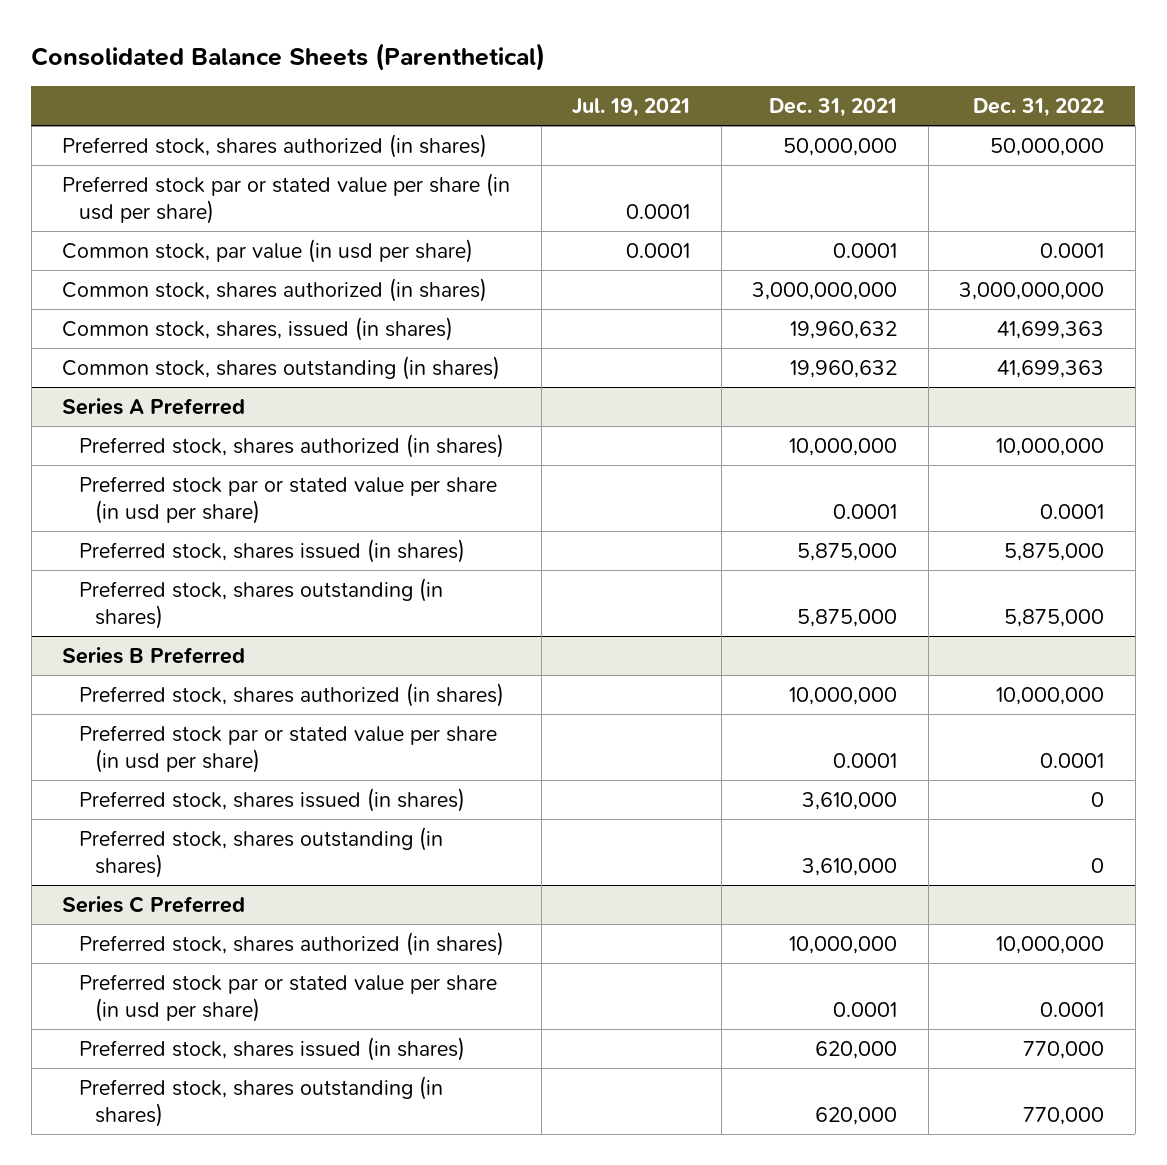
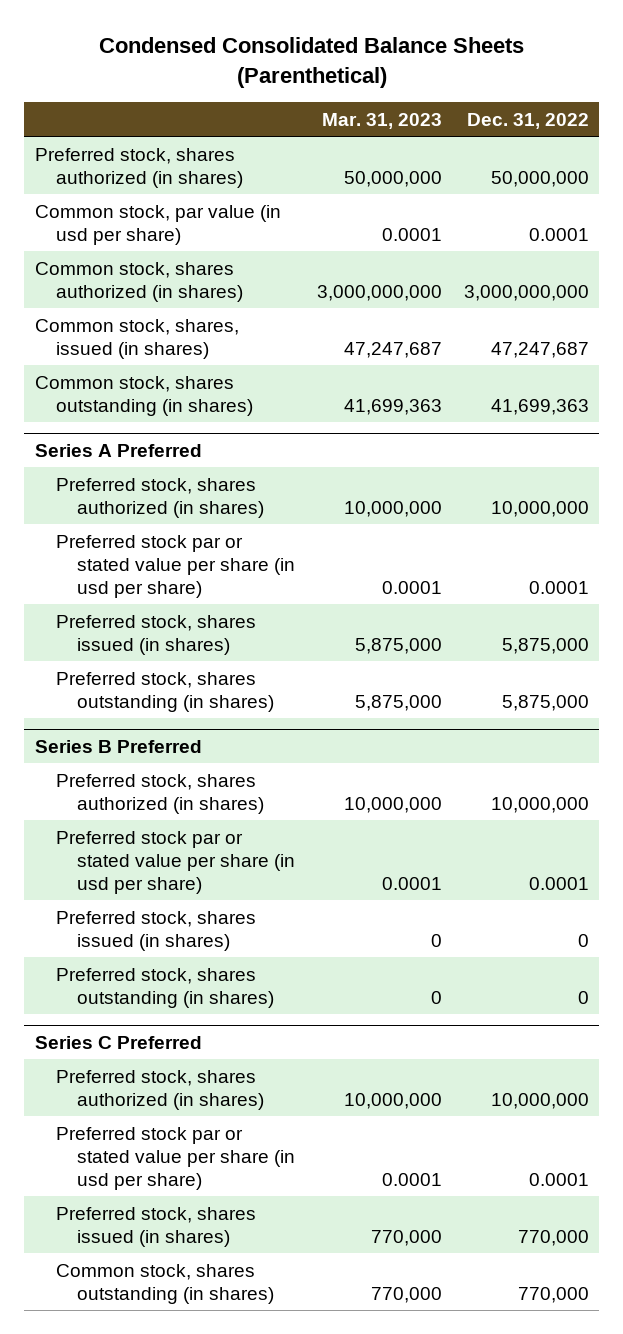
[31,42,546,71] Consolidated Balance Sheets (Parenthetical) -> [98,37,524,88] Condensed Consolidated Balance Sheets (Parenthetical)
[572,98,691,118] Jul. 19, 2021 -> none
[769,98,898,118] Dec. 31, 2021 -> none
none -> [321,112,442,129] Mar. 31, 2023
[62,172,511,224] Preferred stock par or stated value per share (in usd per share) -> none
[997,320,1105,339] 41,699,363 -> [490,341,589,358] 47,247,687
[78,1075,443,1127] Preferred stock, shares outstanding (in shares) -> [55,1263,274,1304] Common stock, shares outstanding (in shares)

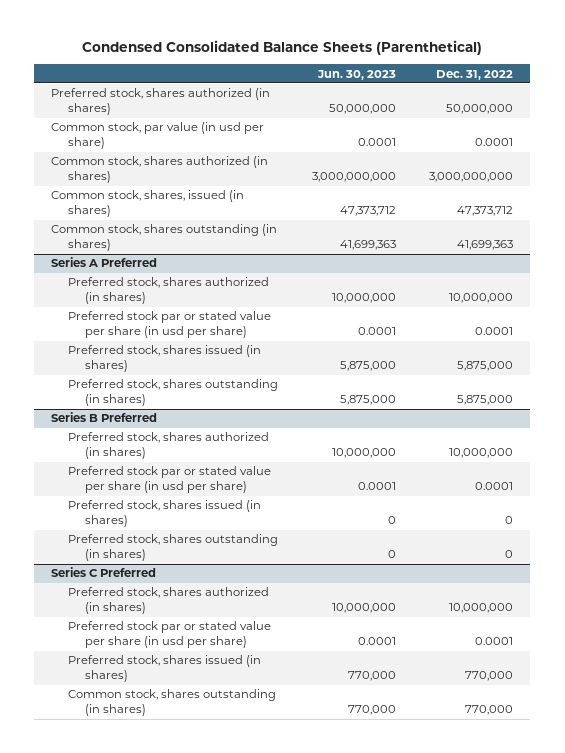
[321,112,442,129] Mar. 31, 2023 -> none
none -> [316,69,396,80] Jun. 30, 2023
[490,341,589,358] 47,247,687 -> [457,206,514,217] 47,373,712

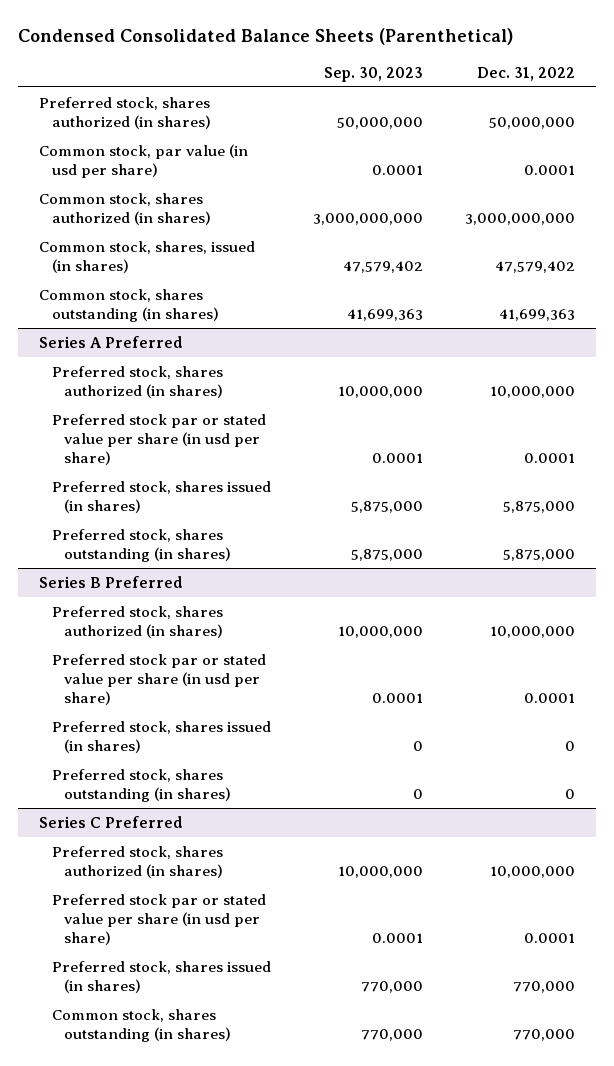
[316,69,396,80] Jun. 30, 2023 -> none
none -> [323,66,423,82] Sep. 30, 2023
[457,206,514,217] 47,373,712 -> [495,260,576,273] 47,579,402

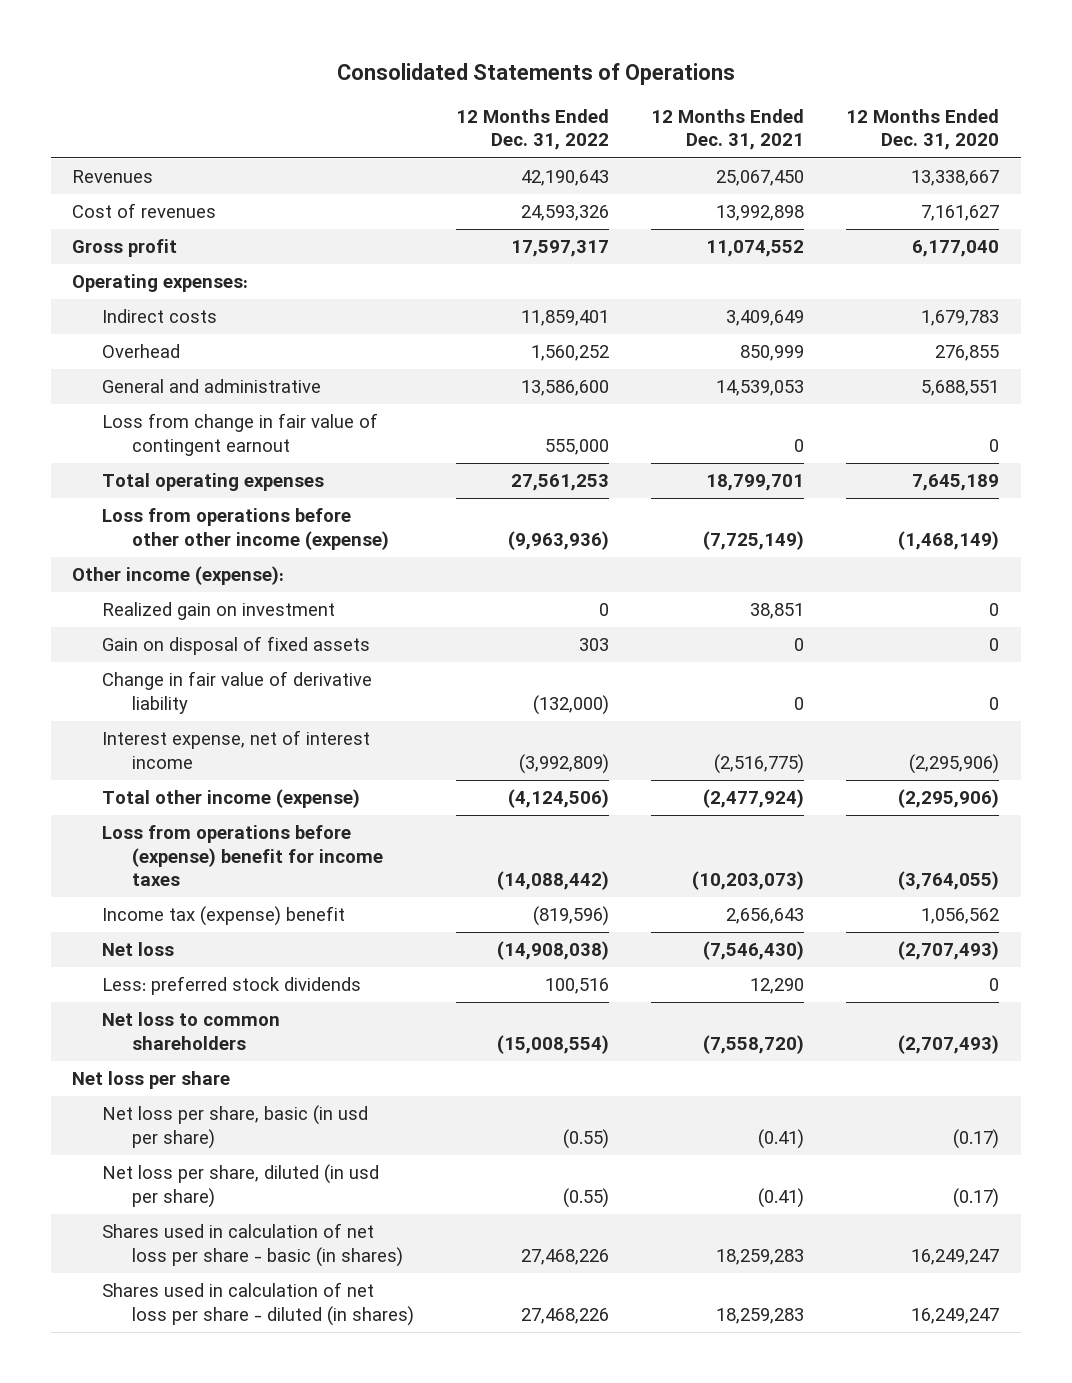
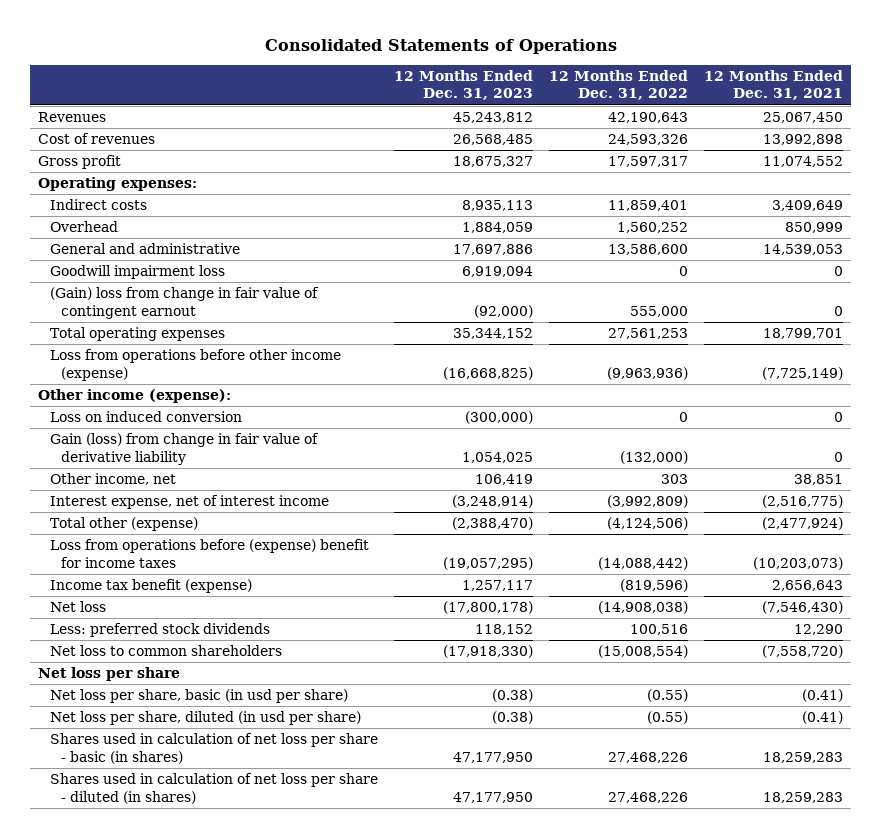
[846,108,1000,151] 12 Months Ended Dec. 31, 2020 -> none
none -> [393,69,533,101] 12 Months Ended Dec. 31, 2023
none -> [49,265,225,280] Goodwill impairment loss
[102,413,379,456] Loss from change in fair value of contingent earnout -> [49,287,319,319] (Gain) loss from change in fair value of contingent earnout
[102,508,389,550] Loss from operations before other other income (expense) -> [49,349,341,381] Loss from operations before other income (expense)
[102,602,336,621] Realized gain on investment -> none
[102,636,371,656] Gain on disposal of fixed assets -> none
none -> [49,411,242,423] Loss on induced conversion
[102,671,373,714] Change in fair value of derivative liability -> [49,433,319,465] Gain (loss) from change in fair value of derivative liability
none -> [49,473,176,486] Other income, net
[102,789,361,809] Total other income (expense) -> [49,517,198,532] Total other (expense)
[102,906,346,927] Income tax (expense) benefit -> [49,579,252,594] Income tax benefit (expense)

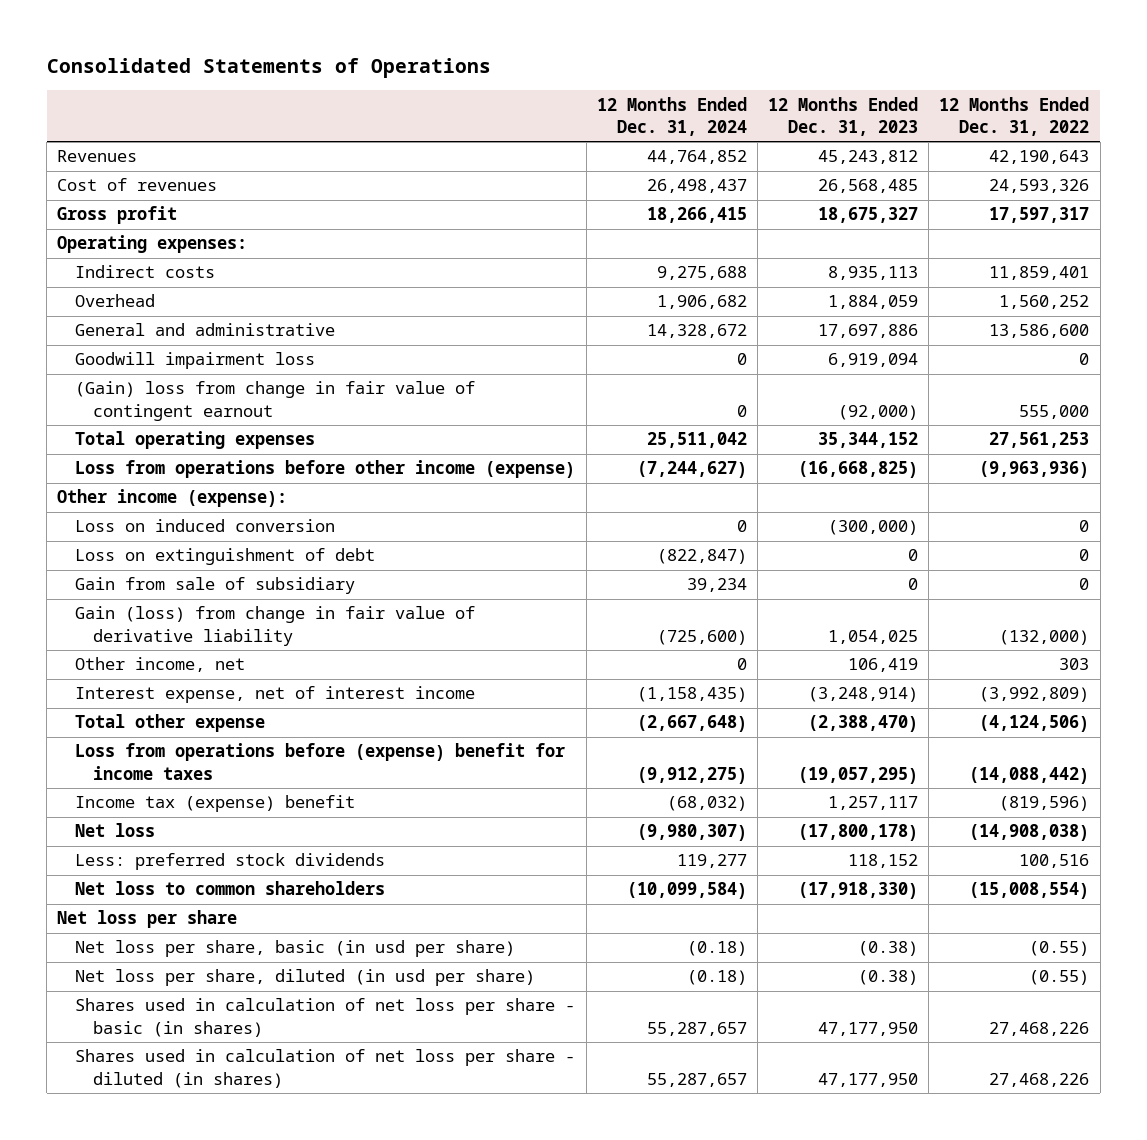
[703,69,843,101] 12 Months Ended Dec. 31, 2021 -> none
none -> [596,96,747,136] 12 Months Ended Dec. 31, 2024
none -> [75,548,376,566] Loss on extinguishment of debt
none -> [75,577,356,595] Gain from sale of subsidiary
[49,517,198,532] Total other (expense) -> [75,714,266,733] Total other expense
[49,579,252,594] Income tax benefit (expense) -> [75,795,356,813] Income tax (expense) benefit

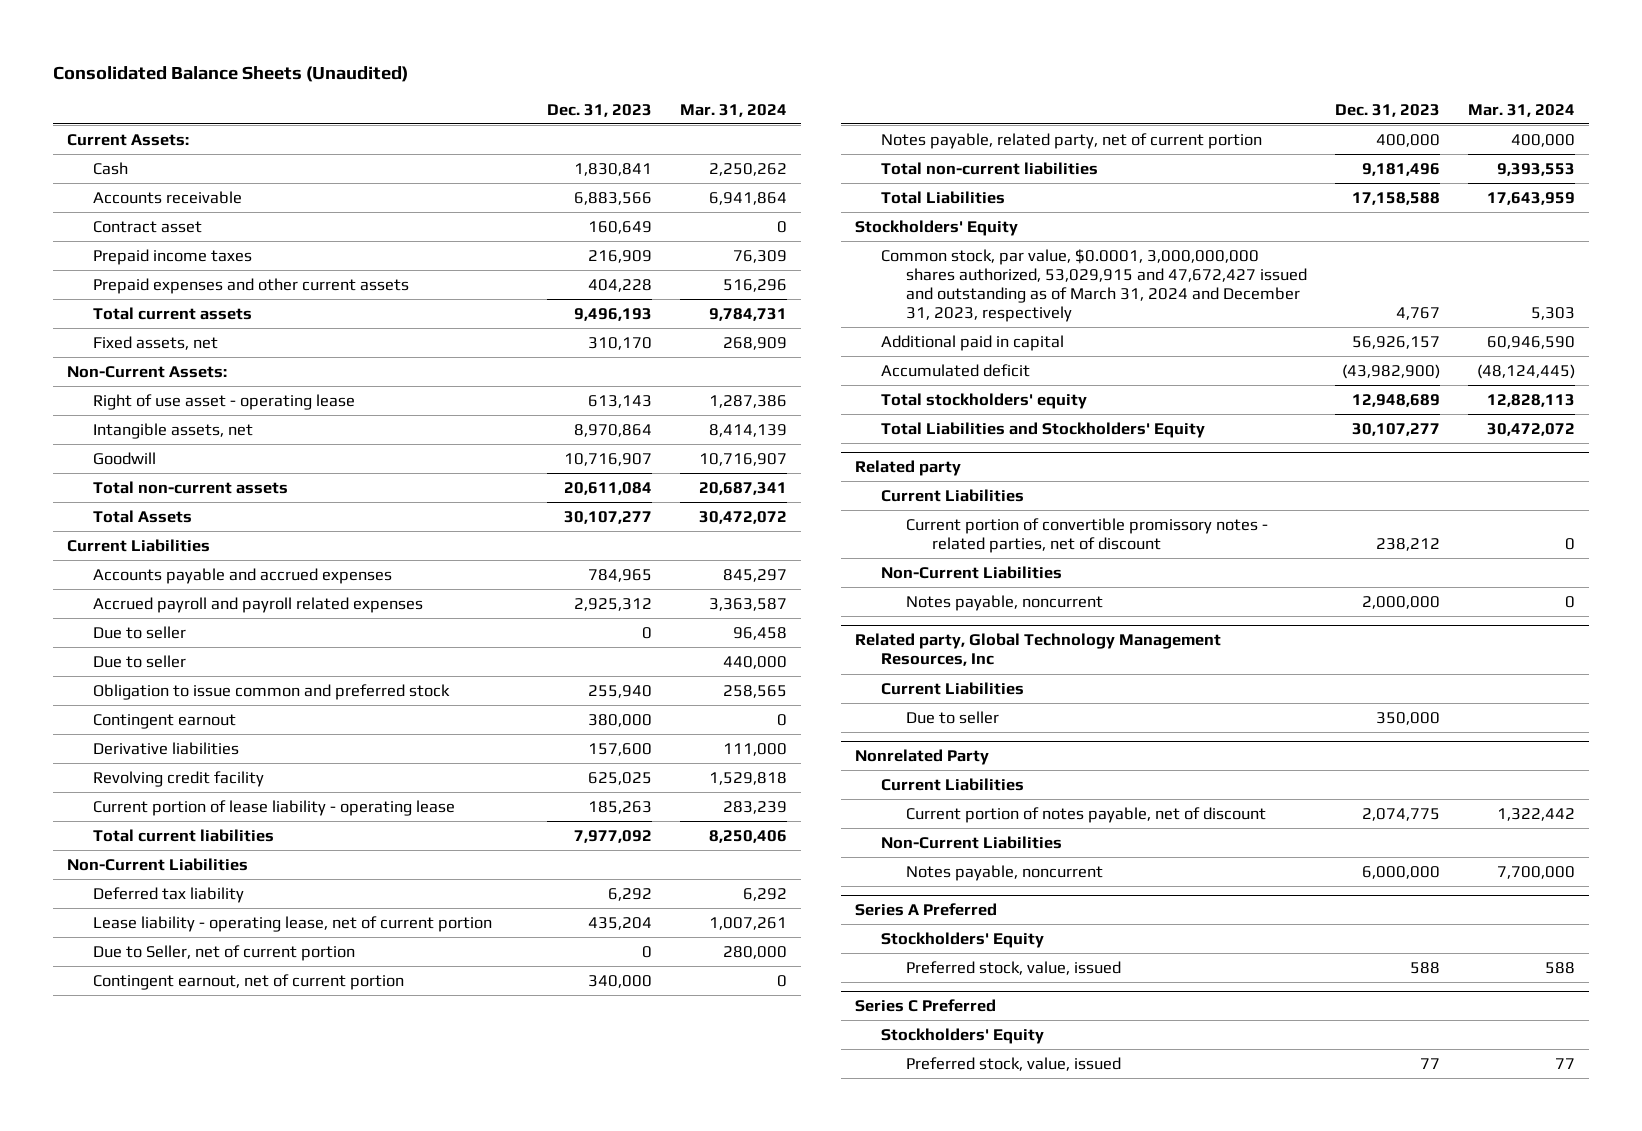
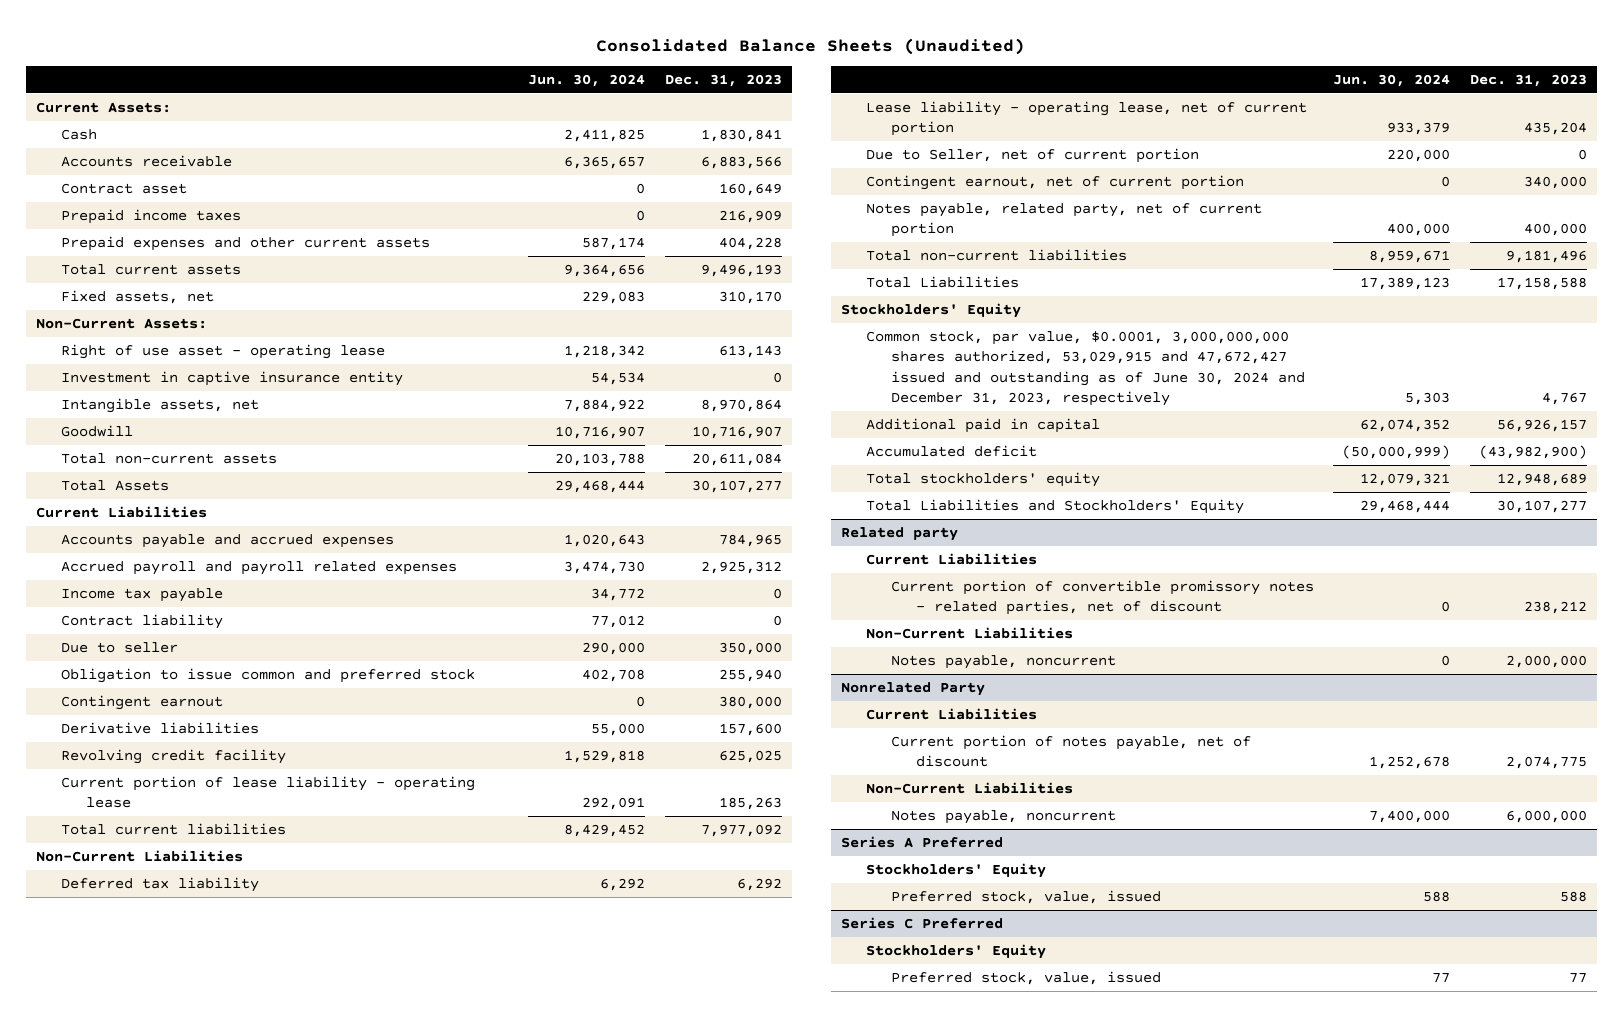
[679,103,787,117] Mar. 31, 2024 -> none
none -> [528,74,646,88] Jun. 30, 2024
none -> [60,370,403,386] Investment in captive insurance entity
[92,654,186,668] Due to seller -> none
none -> [60,587,223,602] Income tax payable
none -> [60,613,223,629] Contract liability
[642,626,653,639] 0 -> [718,641,782,655] 350,000
[880,248,1308,323] Common stock, par value, $0.0001, 3,000,000,000 shares authorized, 53,029,915 and 47,672,427 issued and outstanding as of March 31, 2024 and December 31, 2023, respectively -> [865,330,1305,407] Common stock, par value, $0.0001, 3,000,000,000 shares authorized, 53,029,915 and 47,672,427 issued and outstanding as of June 30, 2024 and December 31, 2023, respectively
[855,633,1222,667] Related party, Global Technology Management Resources, Inc -> none
[880,681,1024,695] Current Liabilities -> none
[906,710,1000,724] Due to seller -> none

